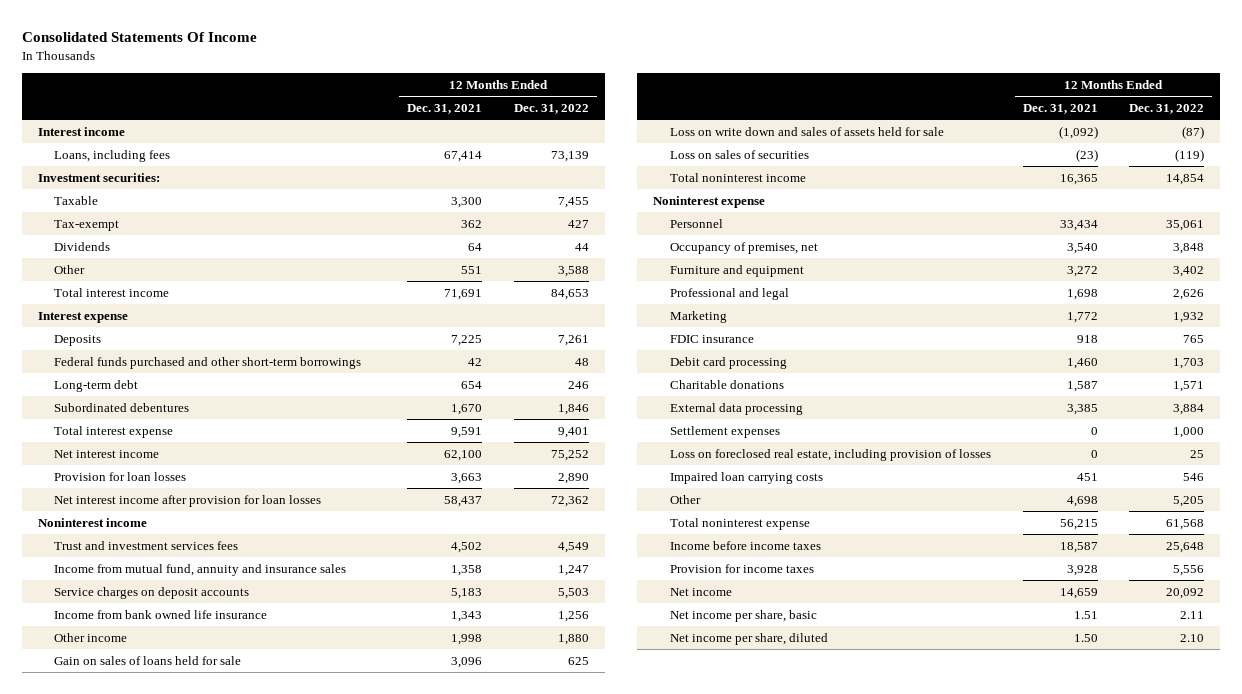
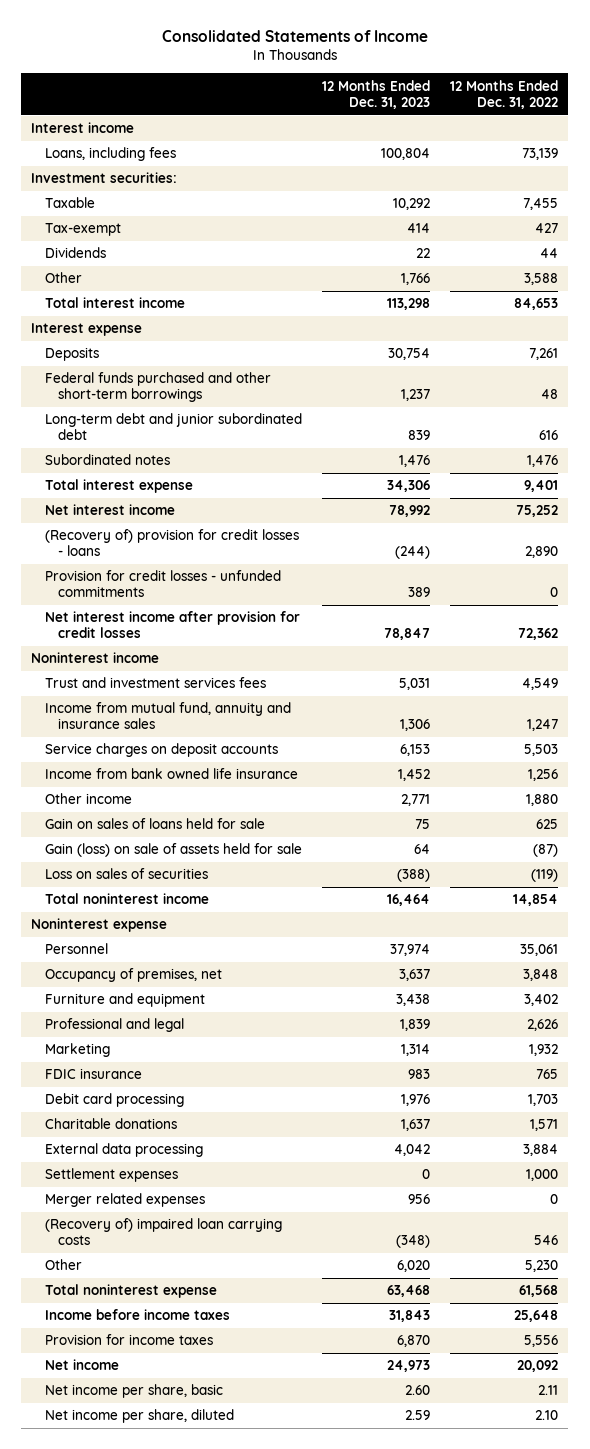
[21,32,257,43] Consolidated Statements Of Income -> [161,30,428,43] Consolidated Statements of Income
[406,103,482,114] Dec. 31, 2021 -> none
none -> [322,79,431,109] 12 Months Ended Dec. 31, 2023
[53,379,138,392] Long-term debt -> [44,413,302,441] Long-term debt and junior subordinated debt
[567,380,589,389] 246 -> [539,430,559,441] 616
[53,402,189,412] Subordinated debentures -> [44,454,170,466] Subordinated notes
[557,403,589,415] 1,846 -> [527,455,559,468] 1,476
[53,471,186,481] Provision for loan losses -> [44,529,299,557] (Recovery of) provision for credit losses - loans
none -> [44,570,281,598] Provision for credit losses - unfunded commitments
[53,494,321,507] Net interest income after provision for loan losses -> [44,611,300,639] Net interest income after provision for credit losses
[669,126,944,136] Loss on write down and sales of assets held for sale -> [44,843,302,858] Gain (loss) on sale of assets held for sale
[669,448,991,461] Loss on foreclosed real estate, including provision of losses -> none
none -> [44,1193,205,1208] Merger related expenses
[669,471,823,484] Impaired loan carrying costs -> [44,1218,282,1246] (Recovery of) impaired loan carrying costs
[1173,495,1205,507] 5,205 -> [525,1260,559,1273] 5,230

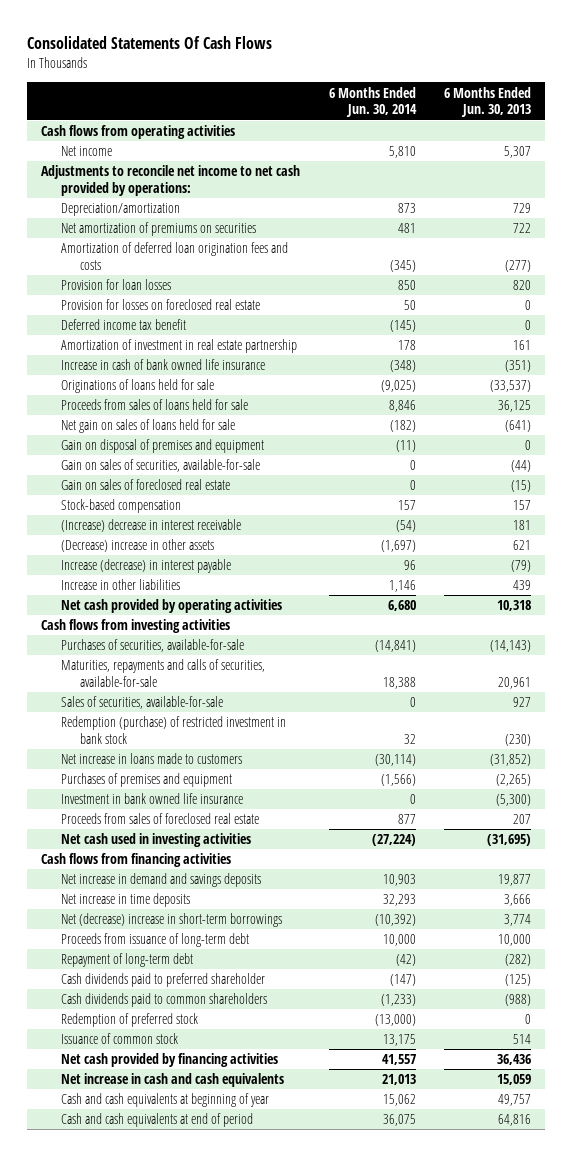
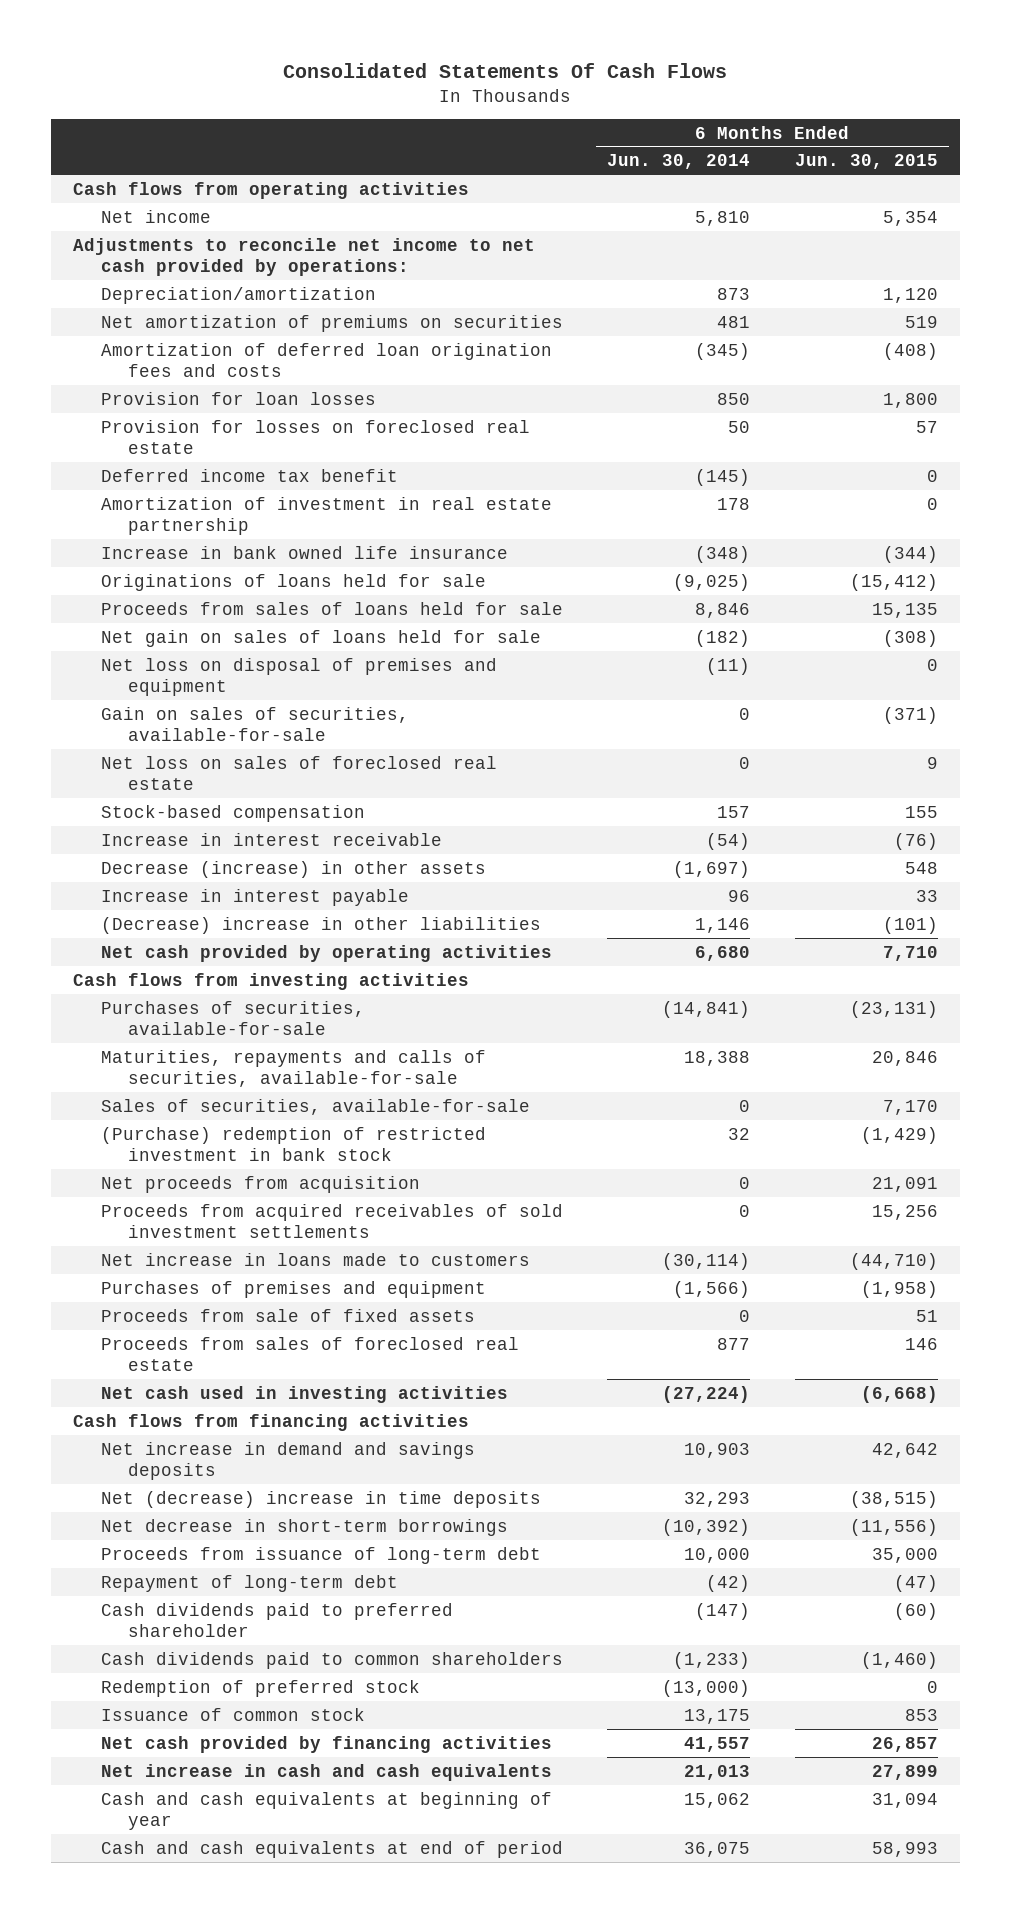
[444,86,532,118] 6 Months Ended Jun. 30, 2013 -> none
none -> [794,154,938,170] Jun. 30, 2015
[60,359,265,371] Increase in cash of bank owned life insurance -> [100,545,508,559] Increase in bank owned life insurance
[60,439,264,454] Gain on disposal of premises and equipment -> [100,657,497,696] Net loss on disposal of premises and equipment
[60,479,230,491] Gain on sales of foreclosed real estate -> [100,755,497,790] Net loss on sales of foreclosed real estate
[60,519,241,533] (Increase) decrease in interest receivable -> [100,832,442,846] Increase in interest receivable
[60,539,214,553] (Decrease) increase in other assets -> [100,860,486,878] Decrease (increase) in other assets
[60,559,231,574] Increase (decrease) in interest payable -> [100,888,409,906] Increase in interest payable
[60,579,180,591] Increase in other liabilities -> [100,916,541,934] (Decrease) increase in other liabilities
[60,716,286,745] Redemption (purchase) of restricted investment in bank stock -> [100,1126,486,1161] (Purchase) redemption of restricted investment in bank stock
none -> [100,1175,420,1193] Net proceeds from acquisition
none -> [100,1203,563,1238] Proceeds from acquired receivables of sold investment settlements
[60,793,243,805] Investment in bank owned life insurance -> none
none -> [100,1308,475,1322] Proceeds from sale of fixed assets
[60,893,190,908] Net increase in time deposits -> [100,1490,541,1508] Net (decrease) increase in time deposits
[60,913,282,928] Net (decrease) increase in short-term borrowings -> [100,1518,508,1536] Net decrease in short-term borrowings

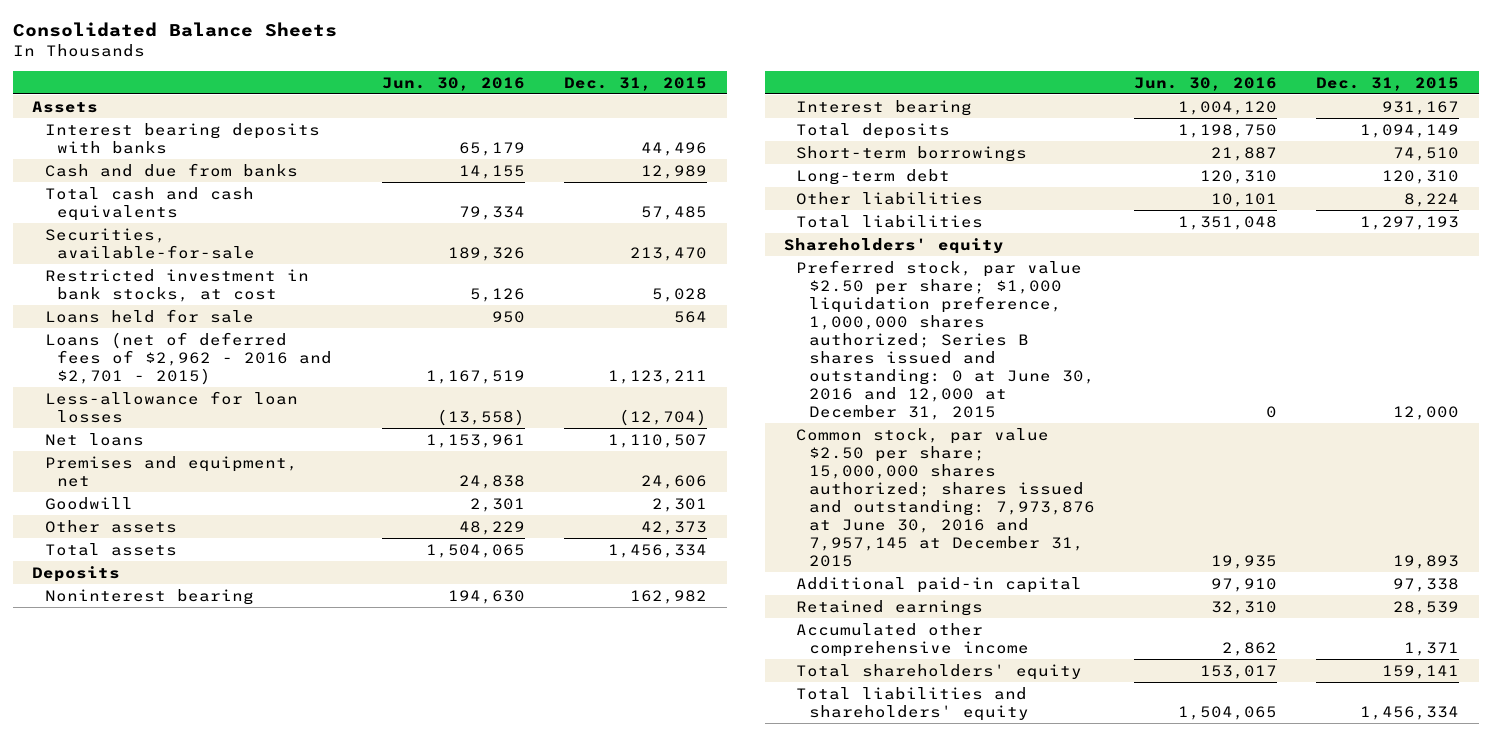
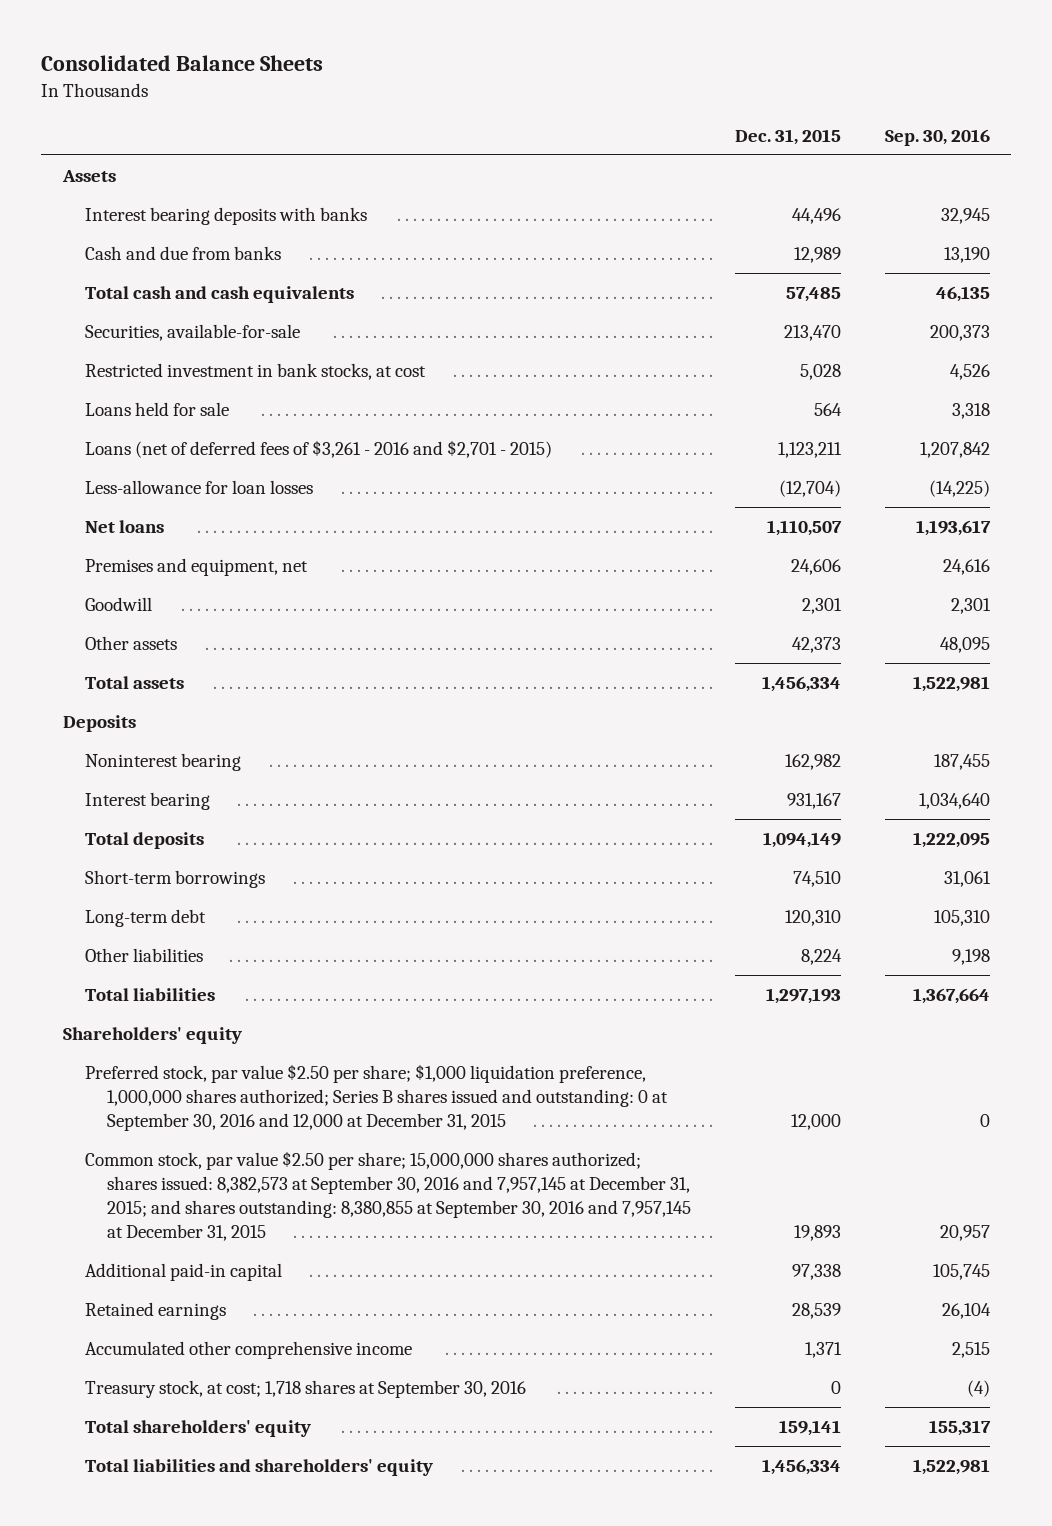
[382,76,526,91] Jun. 30, 2016 -> none
none -> [884,128,990,146] Sep. 30, 2016
[44,331,332,385] Loans (net of deferred fees of $2,962 - 2016 and $2,701 - 2015) -> [85,439,553,458] Loans (net of deferred fees of $3,261 - 2016 and $2,701 - 2015)
[796,259,1095,421] Preferred stock, par value $2.50 per share; $1,000 liquidation preference, 1,000,000 shares authorized; Series B shares issued and outstanding: 0 at June 30, 2016 and 12,000 at December 31, 2015 -> [85,1063,669,1132] Preferred stock, par value $2.50 per share; $1,000 liquidation preference, 1,000,000 shares authorized; Series B shares issued and outstanding: 0 at September 30, 2016 and 12,000 at December 31, 2015
[796,427,1095,568] Common stock, par value $2.50 per share; 15,000,000 shares authorized; shares issued and outstanding: 7,973,876 at June 30, 2016 and 7,957,145 at December 31, 2015 -> [85,1150,692,1242] Common stock, par value $2.50 per share; 15,000,000 shares authorized; shares issued: 8,382,573 at September 30, 2016 and 7,957,145 at December 31, 2015; and shares outstanding: 8,380,855 at September 30, 2016 and 7,957,145 at December 31, 2015
none -> [85,1379,527,1398] Treasury stock, at cost; 1,718 shares at September 30, 2016

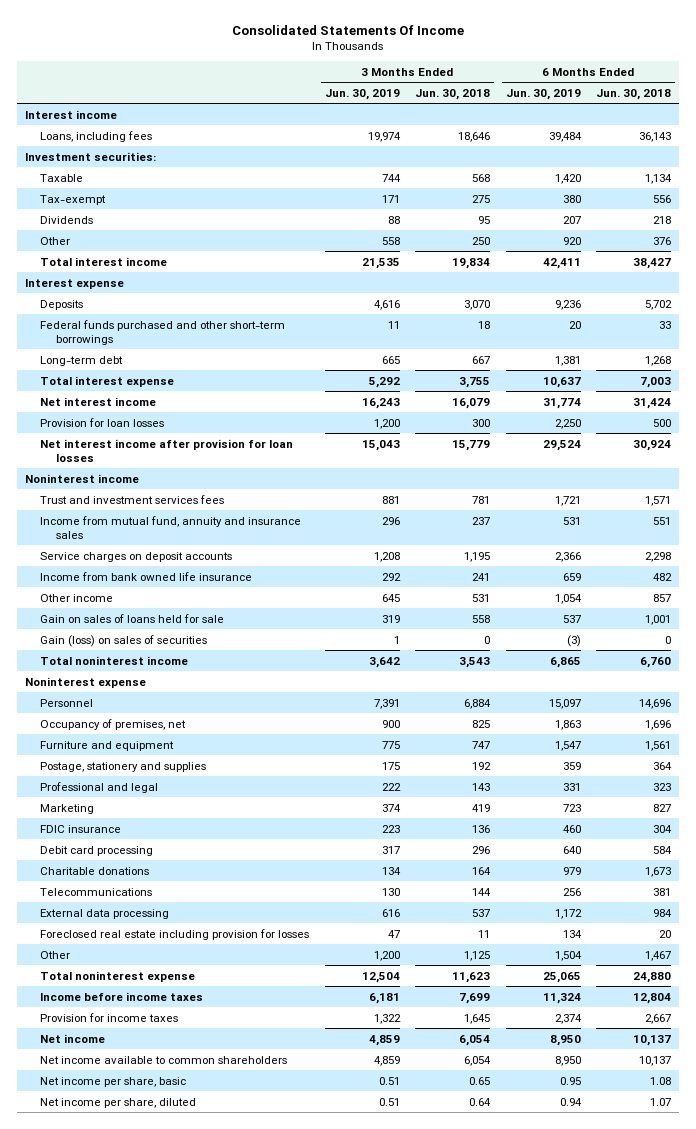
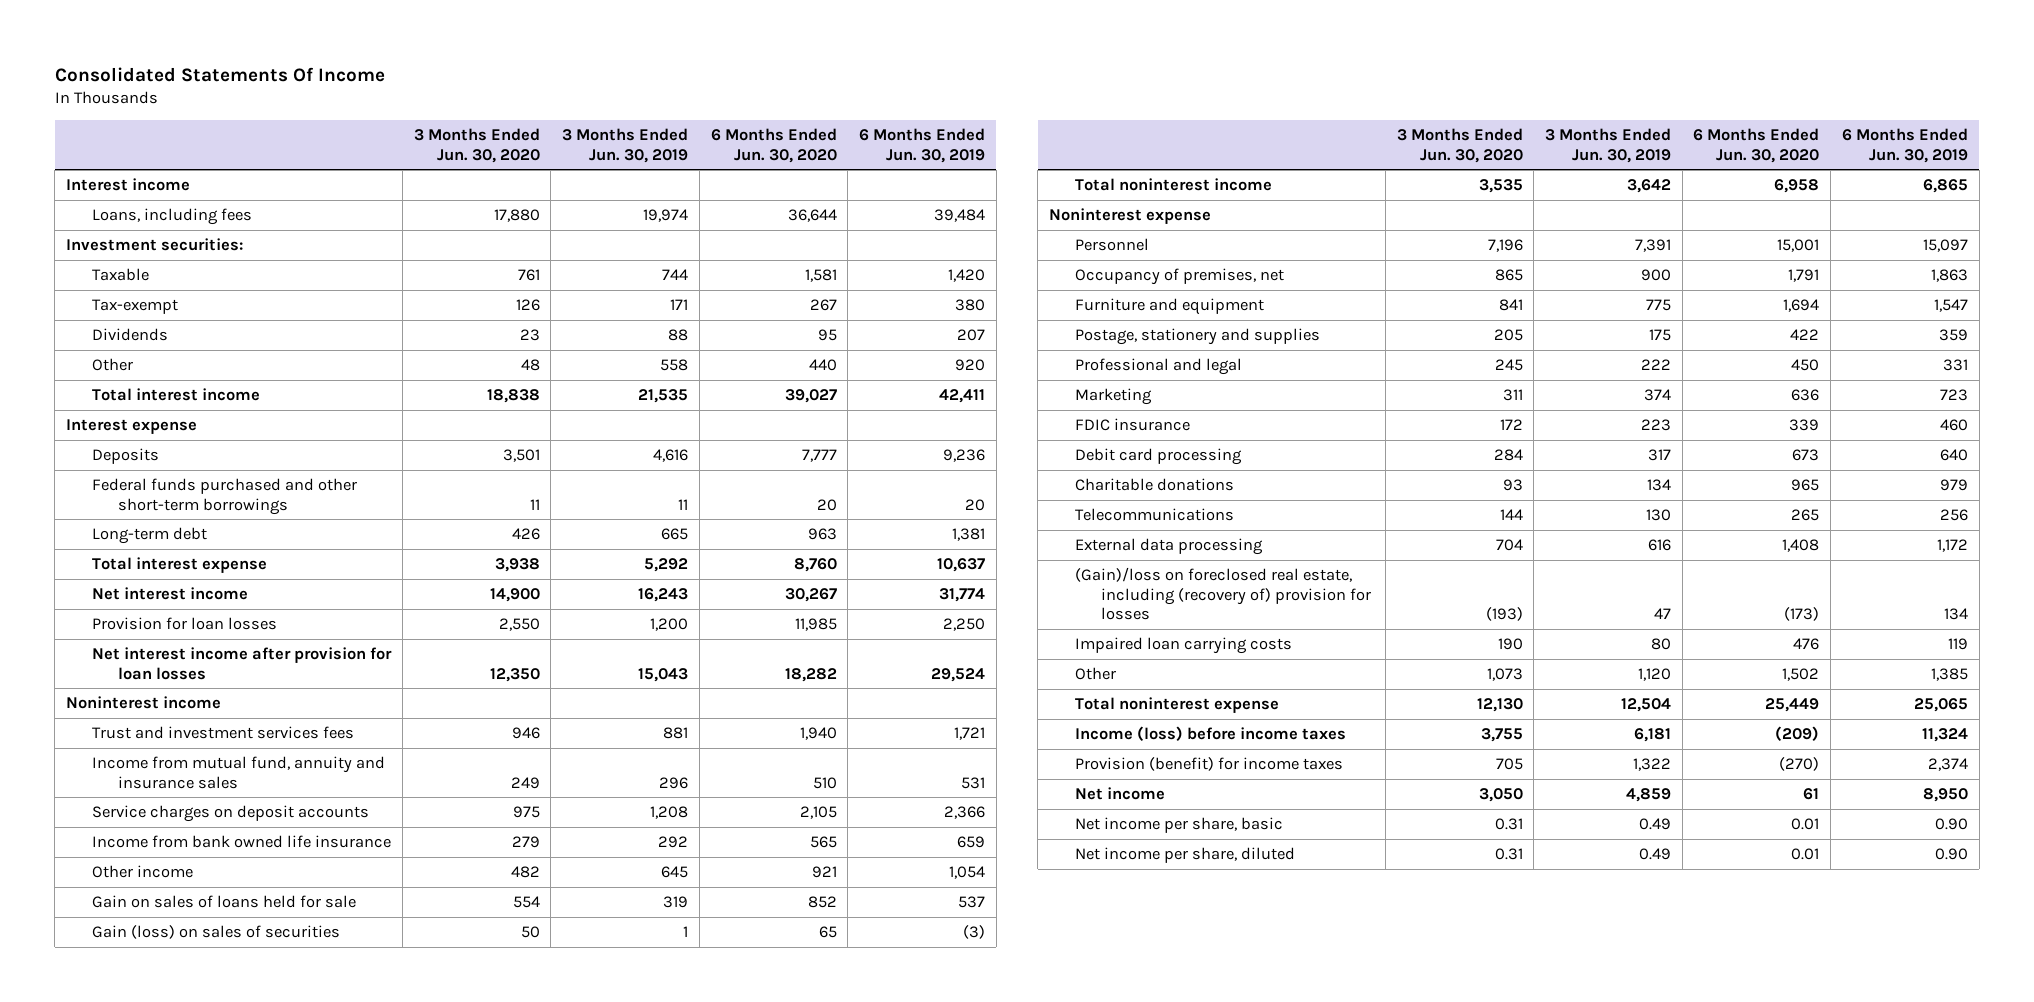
[415,88,491,100] Jun. 30, 2018 -> none
[595,88,671,100] Jun. 30, 2018 -> none
none -> [413,127,540,163] 3 Months Ended Jun. 30, 2020
none -> [710,127,837,163] 6 Months Ended Jun. 30, 2020
[40,928,310,940] Foreclosed real estate including provision for losses -> [1075,567,1372,621] (Gain)/loss on foreclosed real estate, including (recovery of) provision for losses
none -> [1075,637,1293,655] Impaired loan carrying costs
[373,950,400,961] 1,200 -> [1638,668,1672,682] 1,120
[554,950,582,961] 1,504 -> [1930,668,1968,682] 1,385
[40,991,204,1001] Income before income taxes -> [1075,726,1347,742] Income (loss) before income taxes
[40,1012,179,1022] Provision for income taxes -> [1075,757,1344,772] Provision (benefit) for income taxes
[40,1055,288,1064] Net income available to common shareholders -> none
[378,1076,400,1085] 0.51 -> [1639,818,1672,831] 0.49
[559,1076,581,1085] 0.95 -> [1934,818,1968,831] 0.90
[378,1097,400,1106] 0.51 -> [1639,848,1672,861] 0.49
[559,1097,582,1106] 0.94 -> [1934,848,1968,861] 0.90

